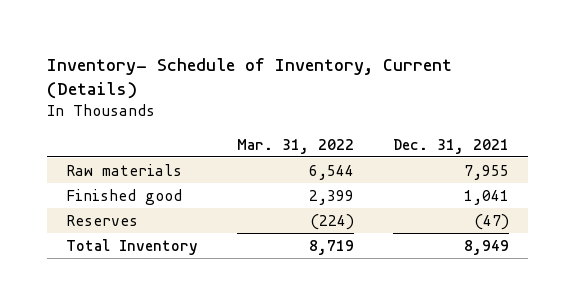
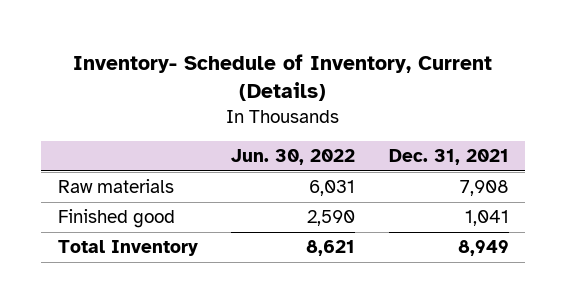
[236,138,354,154] Mar. 31, 2022 -> none
none -> [231,149,356,166] Jun. 30, 2022
[463,164,509,180] 7,955 -> [459,180,509,197] 7,908
[65,214,138,226] Reserves -> none

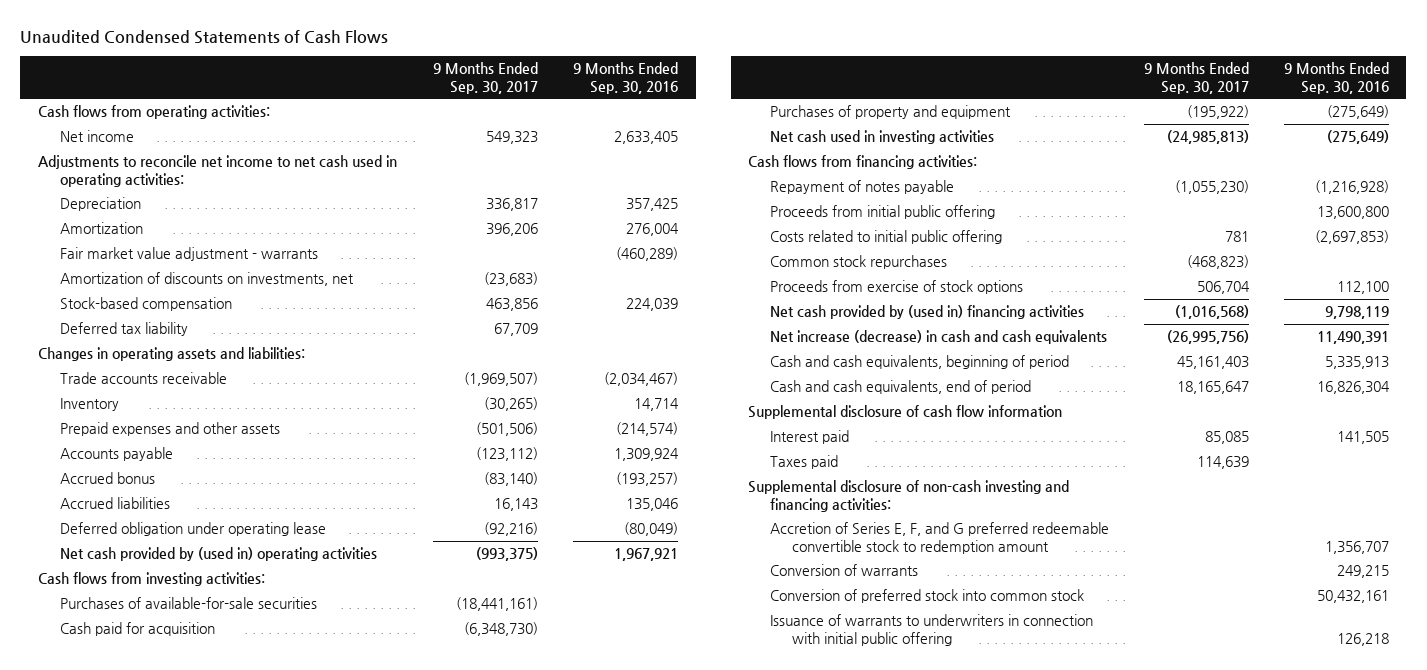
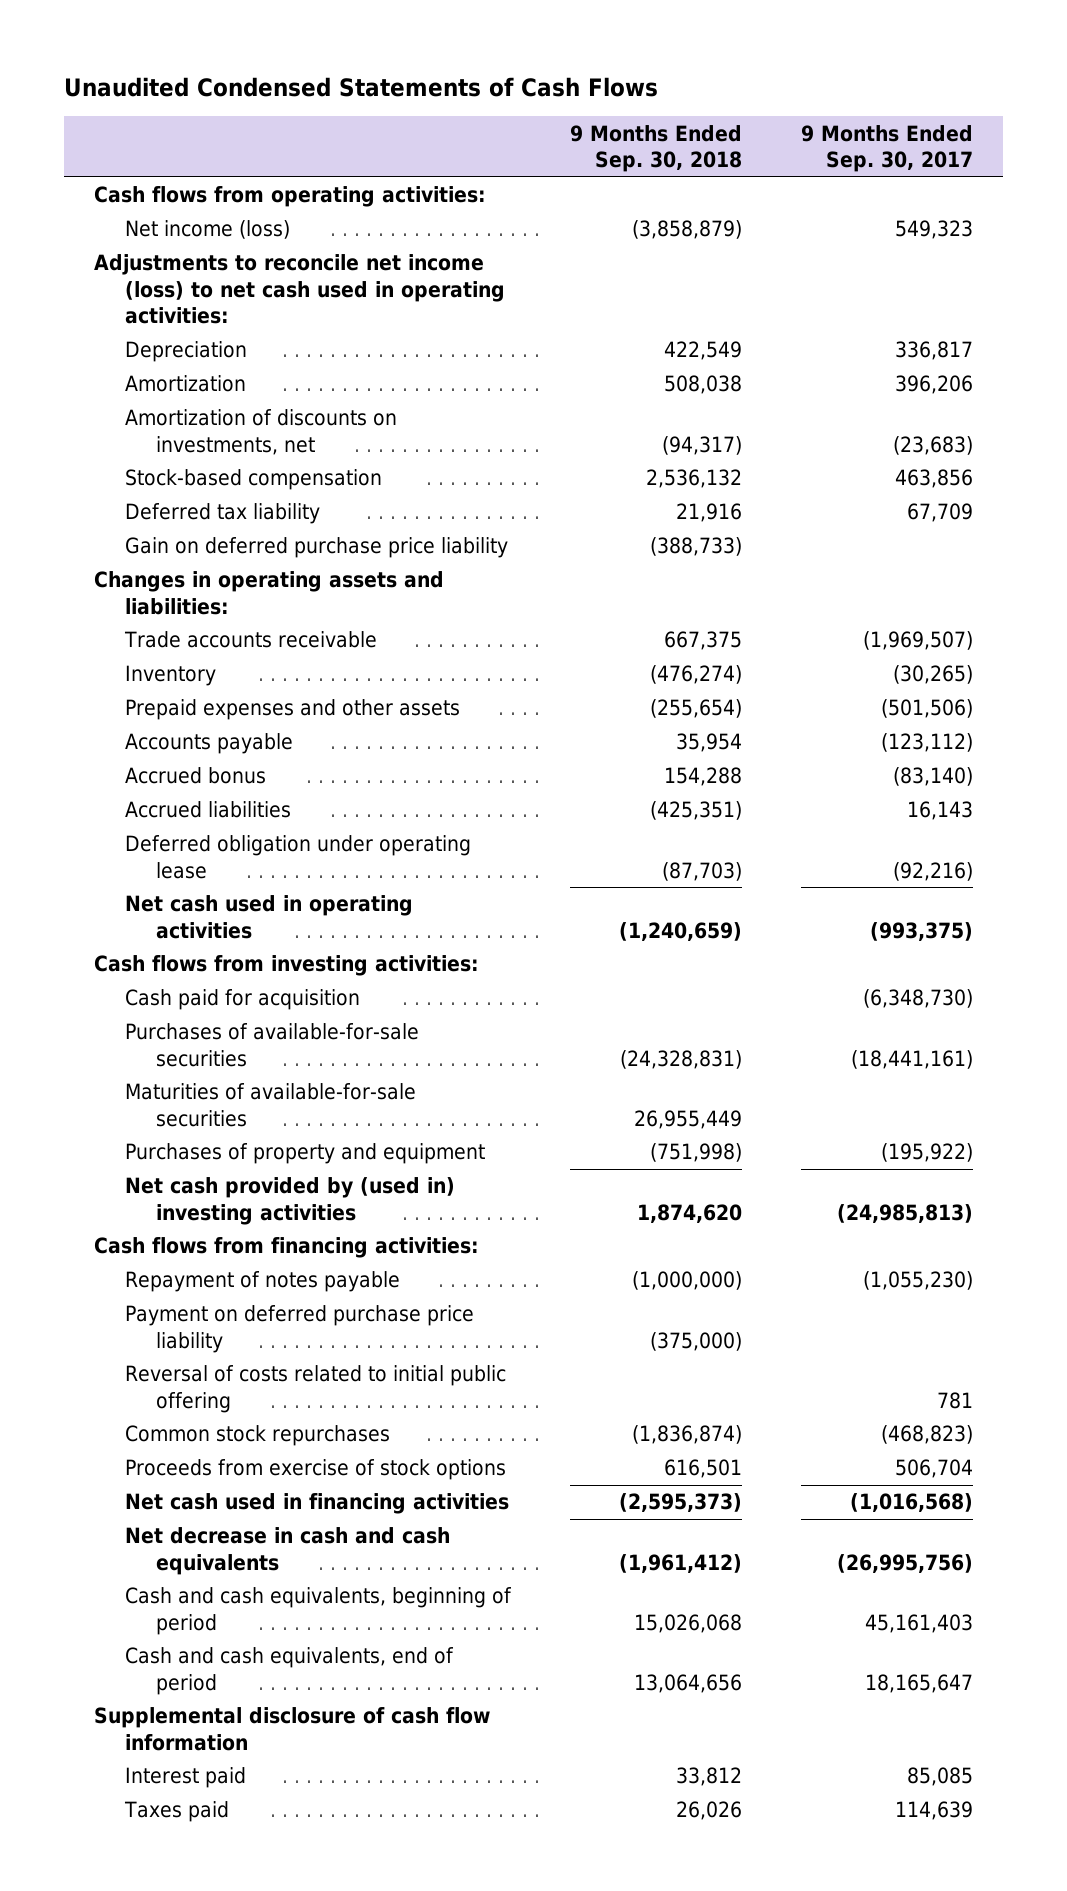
[573,62,679,95] 9 Months Ended Sep. 30, 2016 -> none
none -> [569,124,742,173] 9 Months Ended Sep. 30, 2018
[59,130,134,143] Net income -> [124,220,290,240] Net income (loss)
[37,155,397,187] Adjustments to reconcile net income to net cash used in operating activities: -> [93,254,505,325] Adjustments to reconcile net income (loss) to net cash used in operating activities:
[59,247,318,262] Fair market value adjustment - warrants -> none
none -> [124,537,508,559] Gain on deferred purchase price liability
[59,547,377,562] Net cash provided by (used in) operating activities -> [124,895,413,939] Net cash used in operating activities
[59,597,317,610] Purchases of available-for-sale securities -> [124,1023,419,1067] Purchases of available-for-sale securities
none -> [124,1083,416,1127] Maturities of available-for-sale securities
[770,130,995,145] Net cash used in investing activities -> [124,1177,455,1225] Net cash provided by (used in) investing activities
[770,205,996,220] Proceeds from initial public offering -> none
none -> [124,1305,474,1353] Payment on deferred purchase price liability
[770,230,1003,245] Costs related to initial public offering -> [124,1365,506,1413] Reversal of costs related to initial public offering
[770,305,1085,320] Net cash provided by (used in) financing activities -> [124,1493,509,1515] Net cash used in financing activities
[770,330,1108,345] Net increase (decrease) in cash and cash equivalents -> [124,1527,450,1575] Net decrease in cash and cash equivalents
[748,480,1070,512] Supplemental disclosure of non-cash investing and financing activities: -> none
[770,522,1110,554] Accretion of Series E, F, and G preferred redeemable convertible stock to redemption amount -> none
[770,564,919,577] Conversion of warrants -> none
[770,589,1085,604] Conversion of preferred stock into common stock -> none
[770,614,1094,646] Issuance of warrants to underwriters in connection with initial public offering -> none

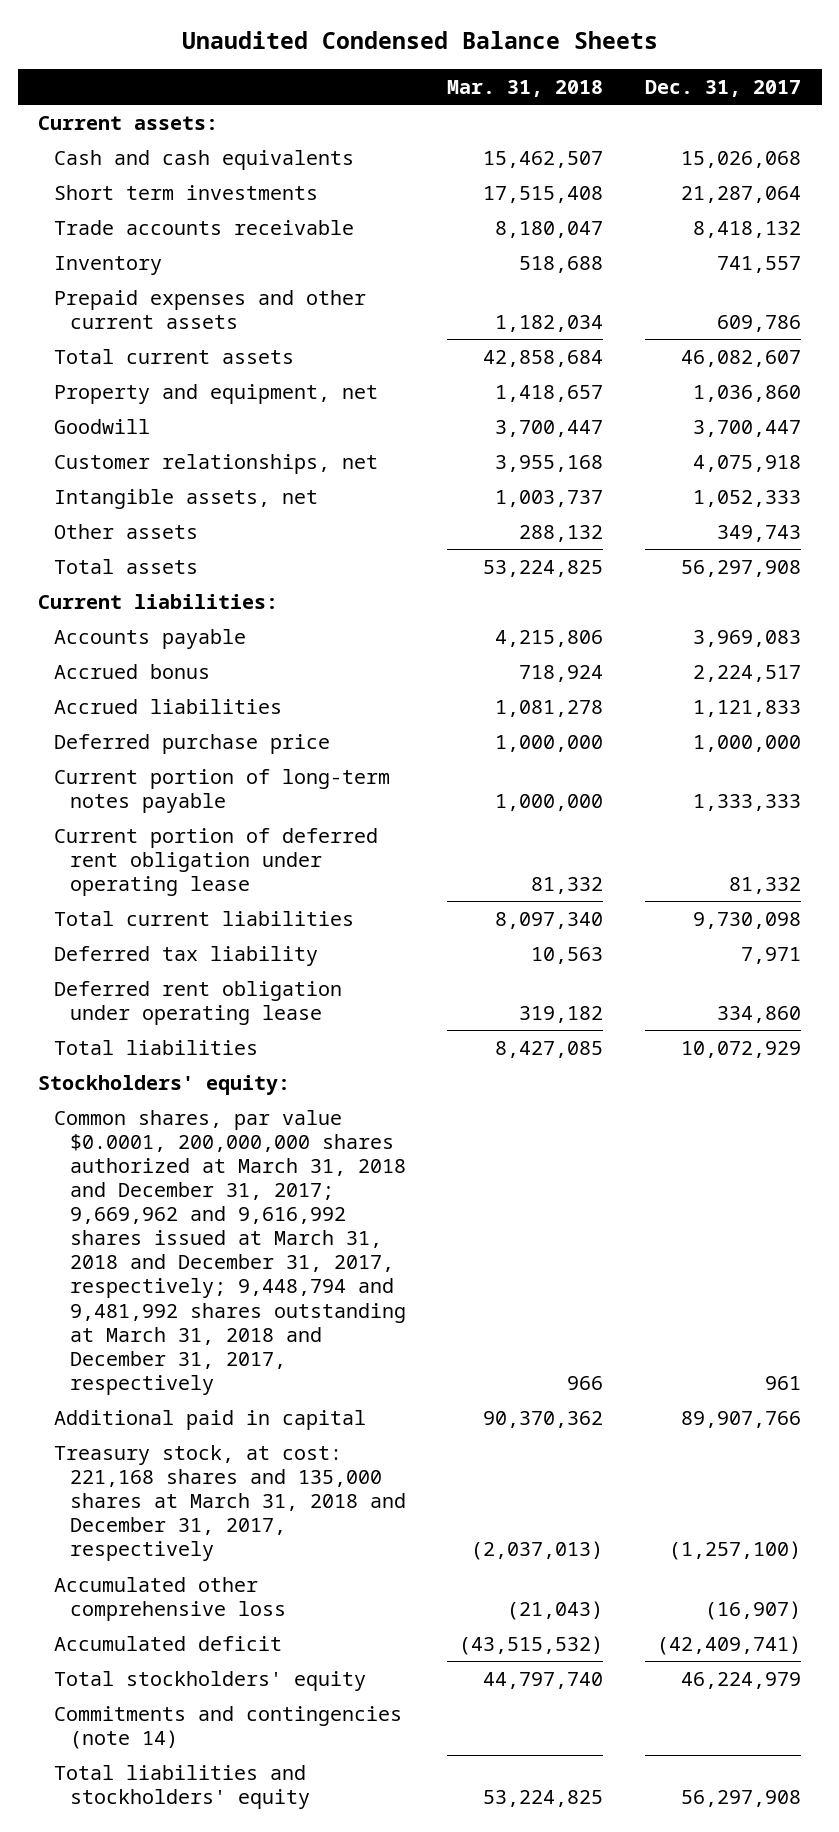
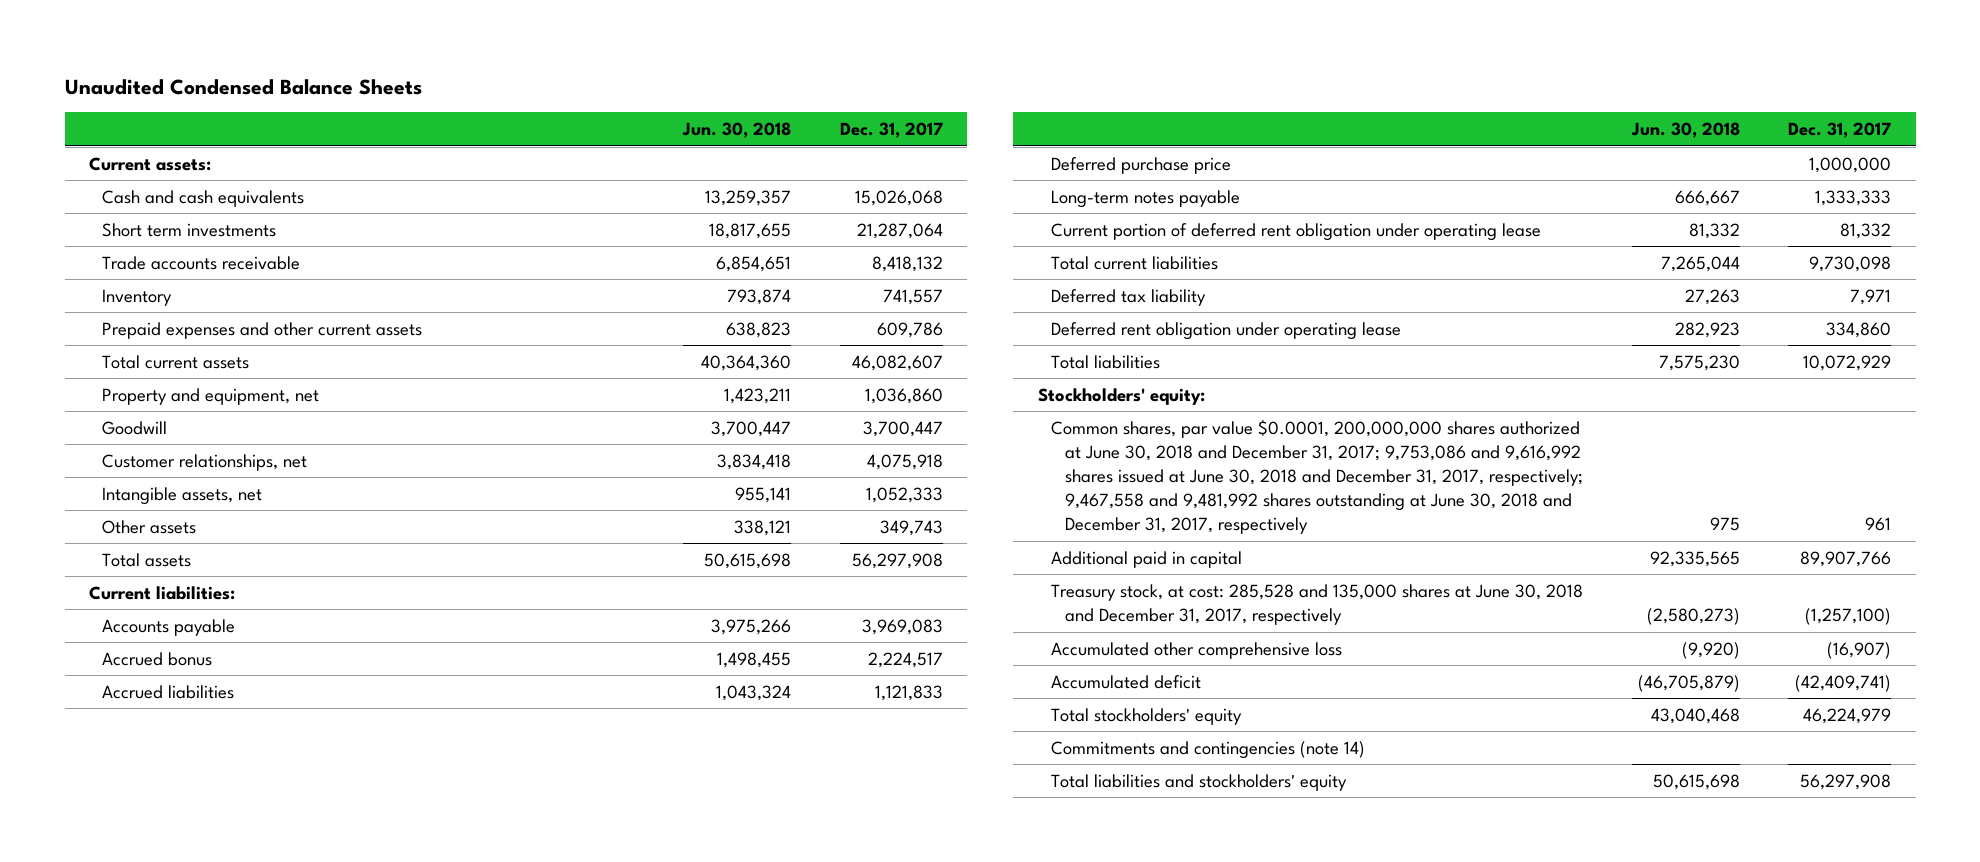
[447,79,604,97] Mar. 31, 2018 -> none
none -> [681,122,791,139] Jun. 30, 2018
[54,768,391,813] Current portion of long-term notes payable -> [1051,189,1241,208] Long-term notes payable
[54,1109,407,1395] Common shares, par value $0.0001, 200,000,000 shares authorized at March 31, 2018 and December 31, 2017; 9,669,962 and 9,616,992 shares issued at March 31, 2018 and December 31, 2017, respectively; 9,448,794 and 9,481,992 shares outstanding at March 31, 2018 and December 31, 2017, respectively -> [1051,418,1583,535] Common shares, par value $0.0001, 200,000,000 shares authorized at June 30, 2018 and December 31, 2017; 9,753,086 and 9,616,992 shares issued at June 30, 2018 and December 31, 2017, respectively; 9,467,558 and 9,481,992 shares outstanding at June 30, 2018 and December 31, 2017, respectively
[54,1444,407,1562] Treasury stock, at cost: 221,168 shares and 135,000 shares at March 31, 2018 and December 31, 2017, respectively -> [1051,583,1584,625] Treasury stock, at cost: 285,528 and 135,000 shares at June 30, 2018 and December 31, 2017, respectively

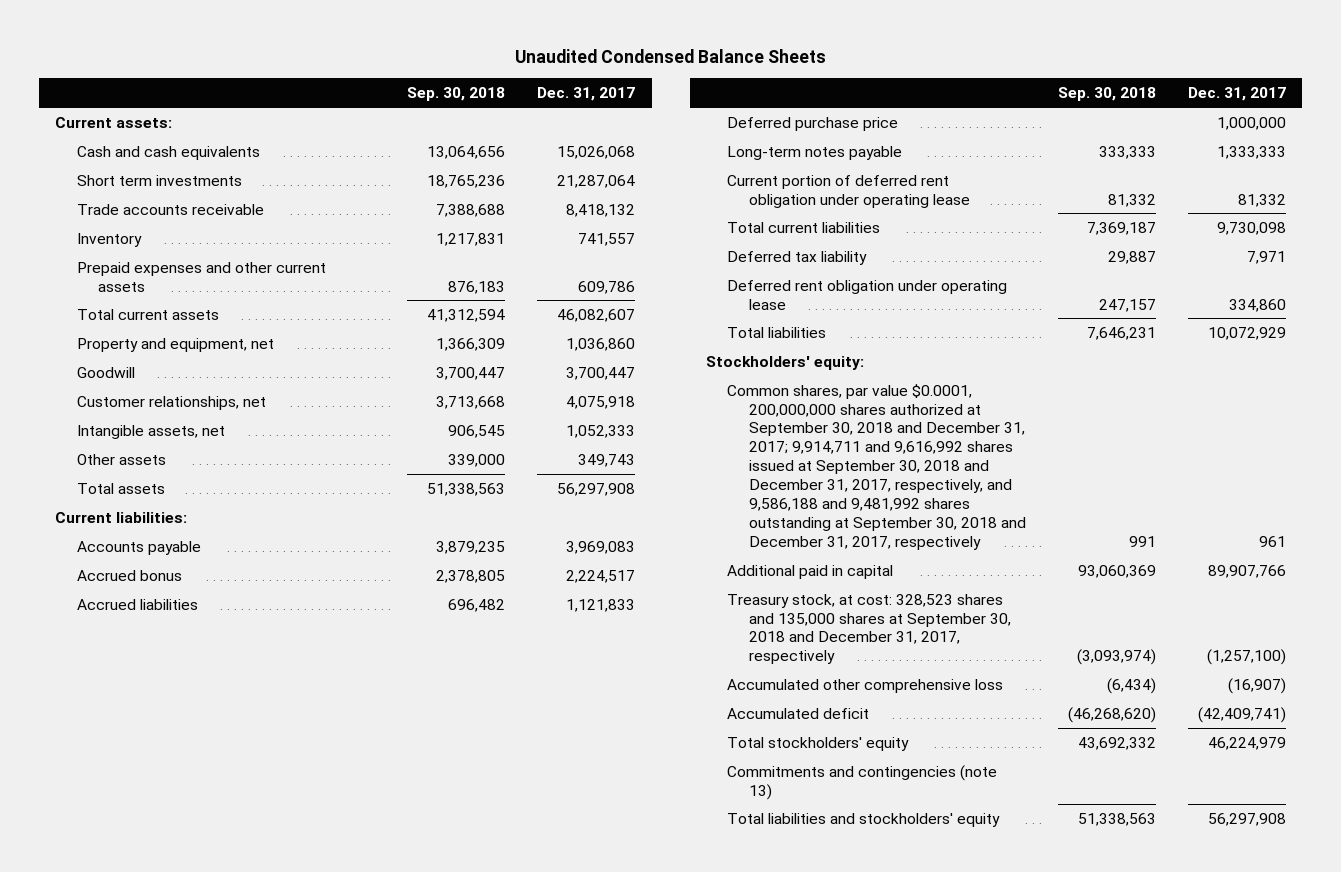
[681,122,791,139] Jun. 30, 2018 -> none
none -> [407,87,506,102] Sep. 30, 2018
[1051,418,1583,535] Common shares, par value $0.0001, 200,000,000 shares authorized at June 30, 2018 and December 31, 2017; 9,753,086 and 9,616,992 shares issued at June 30, 2018 and December 31, 2017, respectively; 9,467,558 and 9,481,992 shares outstanding at June 30, 2018 and December 31, 2017, respectively -> [727,383,1026,550] Common shares, par value $0.0001, 200,000,000 shares authorized at September 30, 2018 and December 31, 2017; 9,914,711 and 9,616,992 shares issued at September 30, 2018 and December 31, 2017, respectively, and 9,586,188 and 9,481,992 shares outstanding at September 30, 2018 and December 31, 2017, respectively
[1051,583,1584,625] Treasury stock, at cost: 285,528 and 135,000 shares at June 30, 2018 and December 31, 2017, respectively -> [727,593,1011,665] Treasury stock, at cost: 328,523 shares and 135,000 shares at September 30, 2018 and December 31, 2017, respectively
[1051,740,1366,759] Commitments and contingencies (note 14) -> [727,764,998,800] Commitments and contingencies (note 13)

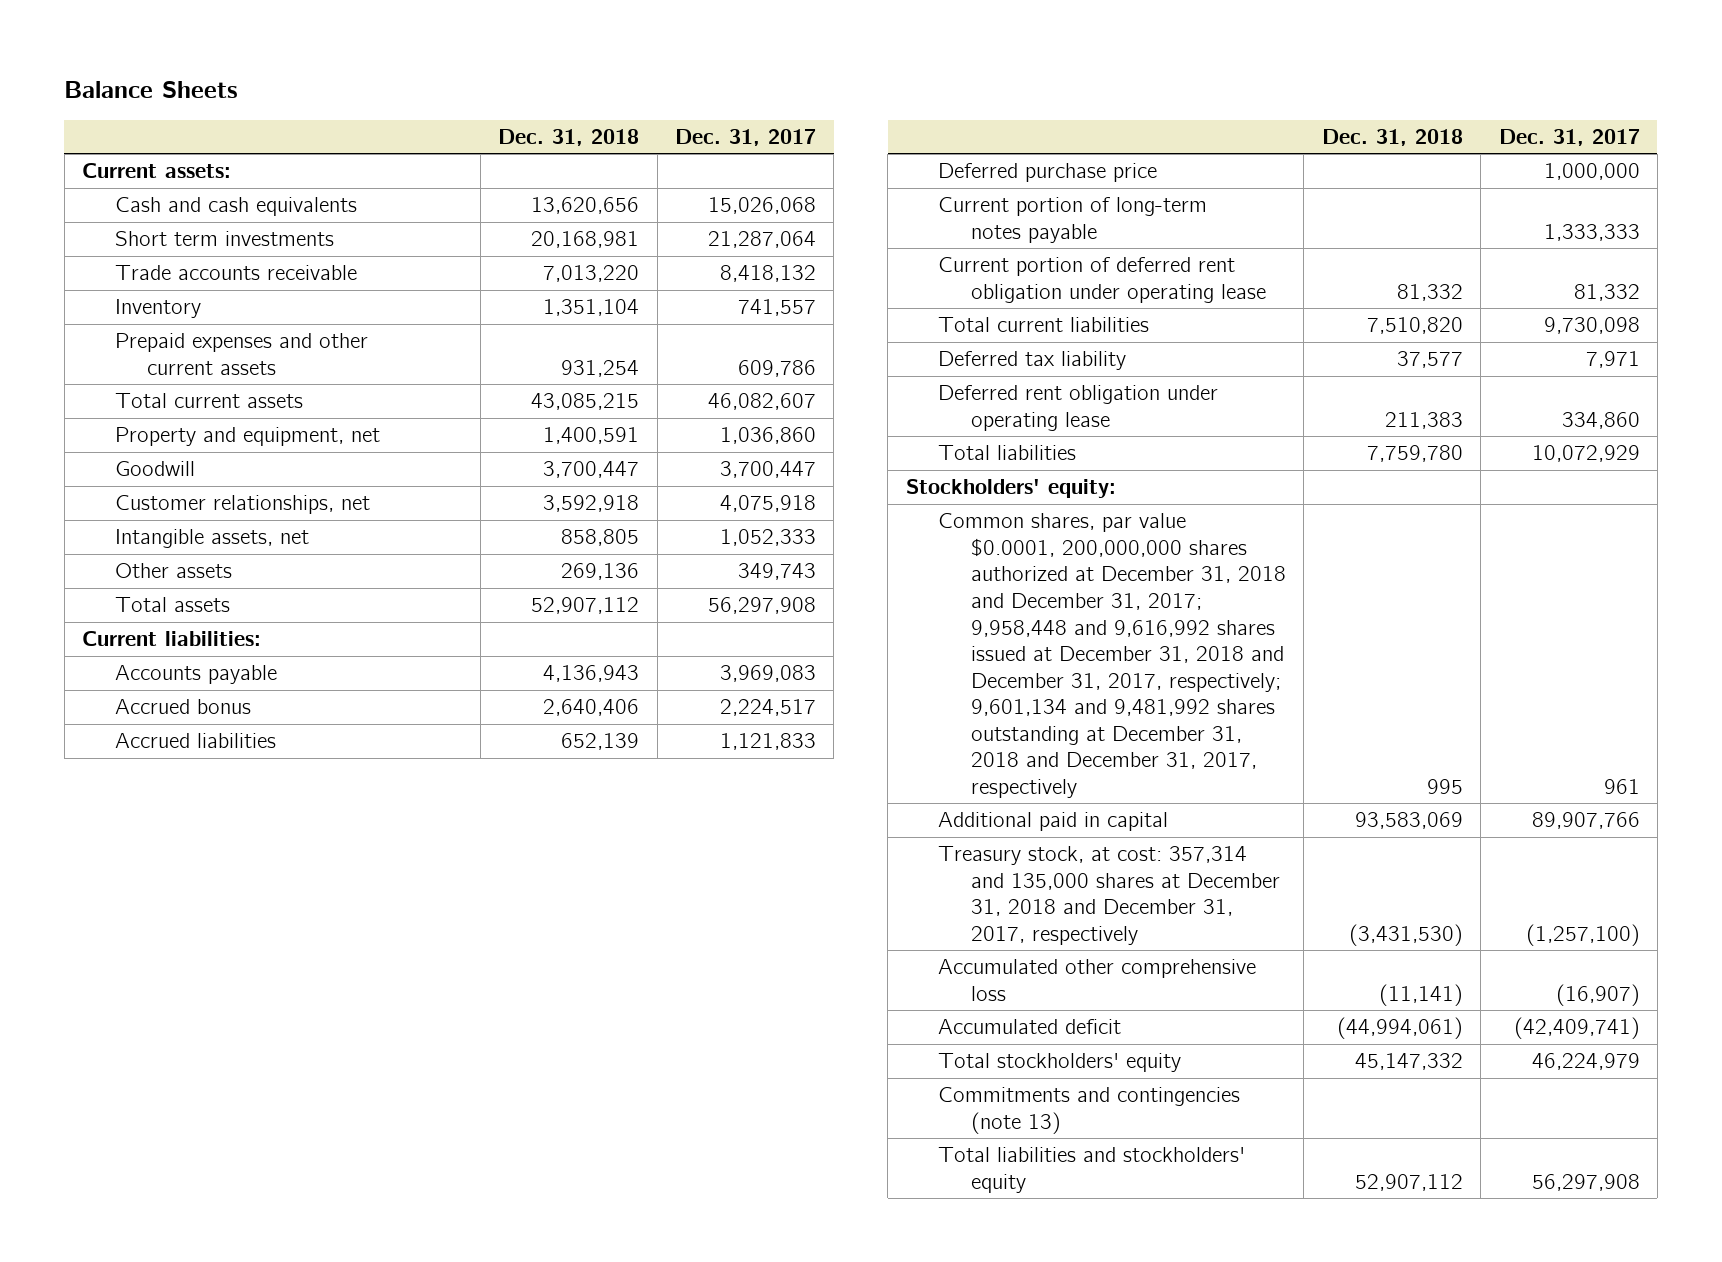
[514,49,826,64] Unaudited Condensed Balance Sheets -> [64,80,239,98] Balance Sheets
[407,87,506,102] Sep. 30, 2018 -> none
none -> [498,128,640,146] Dec. 31, 2018
[727,145,903,160] Long-term notes payable -> [938,197,1208,243] Current portion of long-term notes payable
[727,383,1026,550] Common shares, par value $0.0001, 200,000,000 shares authorized at September 30, 2018 and December 31, 2017; 9,914,711 and 9,616,992 shares issued at September 30, 2018 and December 31, 2017, respectively, and 9,586,188 and 9,481,992 shares outstanding at September 30, 2018 and December 31, 2017, respectively -> [938,513,1287,799] Common shares, par value $0.0001, 200,000,000 shares authorized at December 31, 2018 and December 31, 2017; 9,958,448 and 9,616,992 shares issued at December 31, 2018 and December 31, 2017, respectively; 9,601,134 and 9,481,992 shares outstanding at December 31, 2018 and December 31, 2017, respectively
[727,593,1011,665] Treasury stock, at cost: 328,523 shares and 135,000 shares at September 30, 2018 and December 31, 2017, respectively -> [938,846,1281,946] Treasury stock, at cost: 357,314 and 135,000 shares at December 31, 2018 and December 31, 2017, respectively

